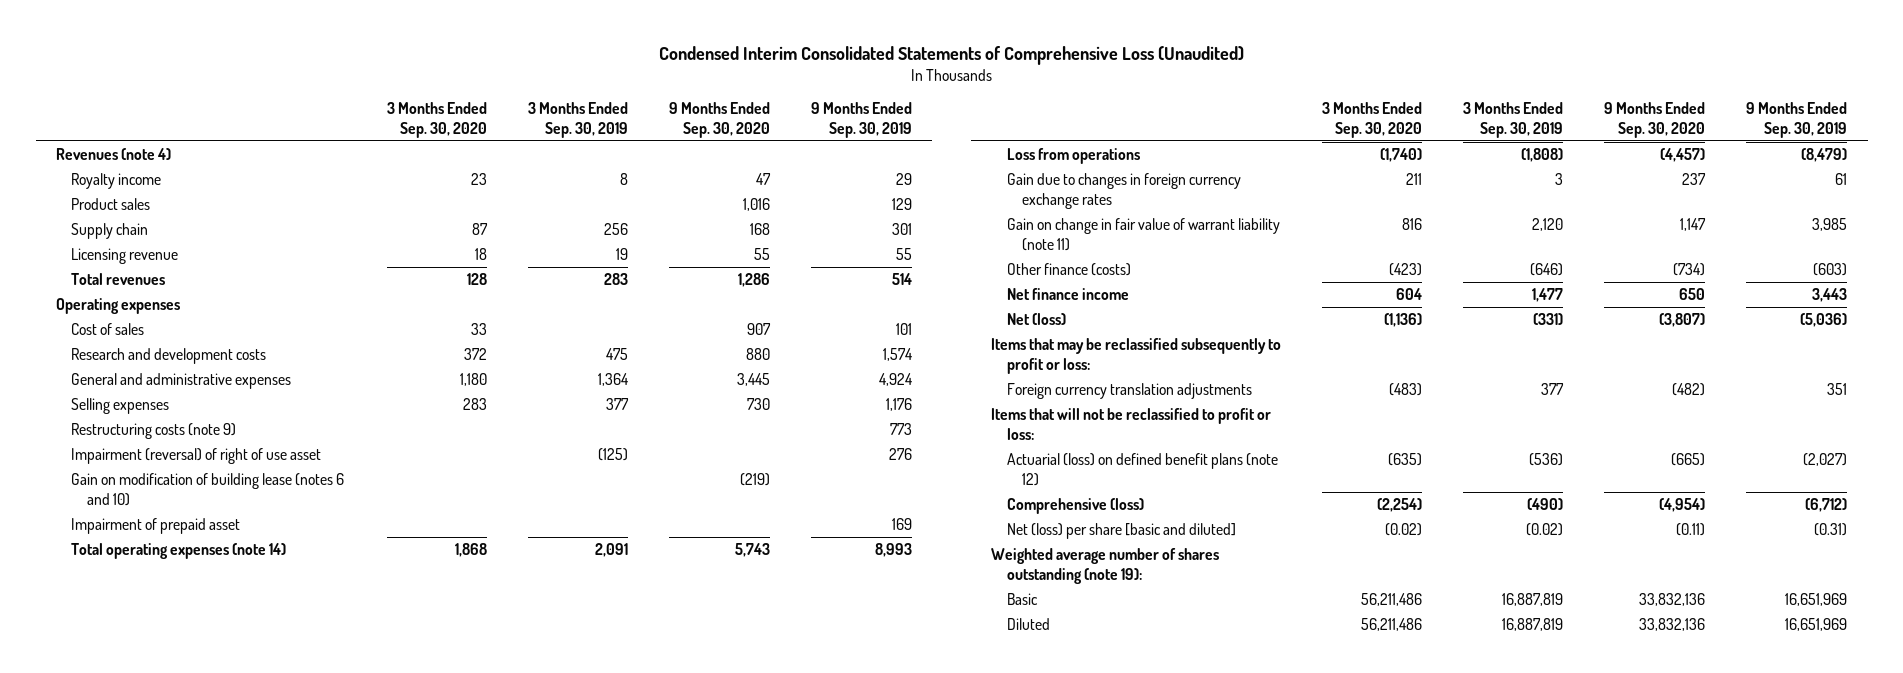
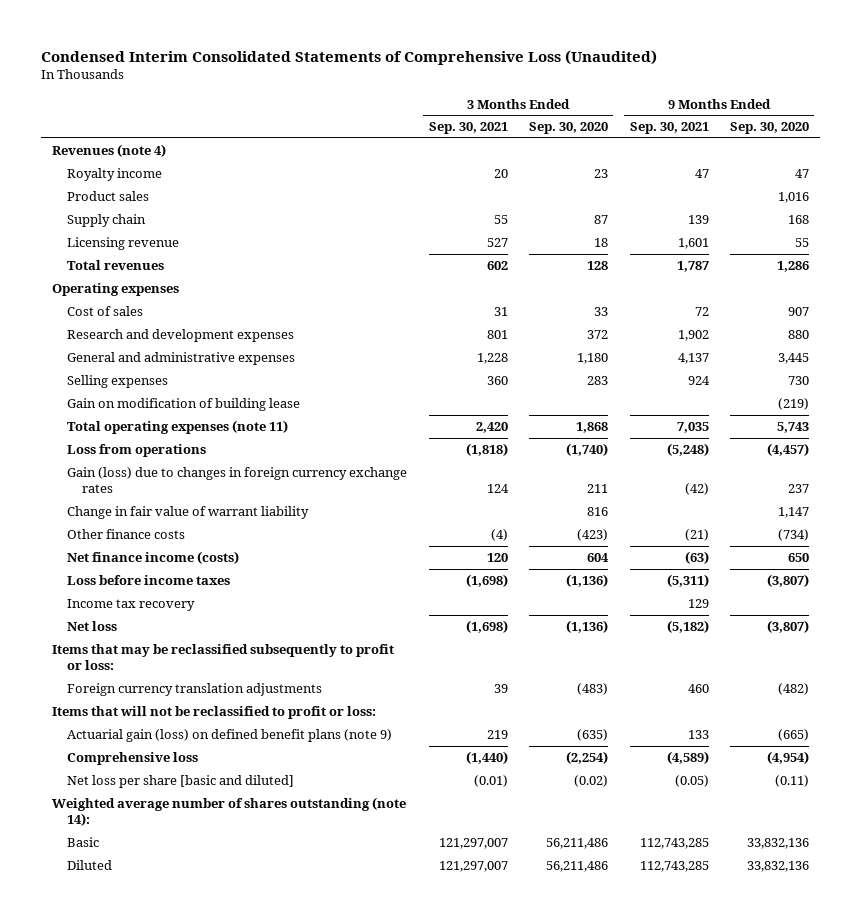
[528,102,629,138] 3 Months Ended Sep. 30, 2019 -> none
[810,102,912,138] 9 Months Ended Sep. 30, 2019 -> none
none -> [428,122,508,135] Sep. 30, 2021
none -> [629,122,709,135] Sep. 30, 2021
[71,348,267,365] Research and development costs -> [67,329,295,343] Research and development expenses
[71,423,237,440] Restructuring costs (note 9) -> none
[71,448,322,465] Impairment (reversal) of right of use asset -> none
[71,518,241,535] Impairment of prepaid asset -> none
[71,473,345,506] Gain on modification of building lease (notes 6 and 10) -> [67,398,301,412] Gain on modification of building lease
[71,543,287,560] Total operating expenses (note 14) -> [67,420,289,435] Total operating expenses (note 11)
[1006,173,1241,209] Gain due to changes in foreign currency exchange rates -> [67,467,408,494] Gain (loss) due to changes in foreign currency exchange rates
[1006,218,1280,251] Gain on change in fair value of warrant liability (note 11) -> [67,506,310,520] Change in fair value of warrant liability
[1006,263,1131,277] Other finance (costs) -> [67,529,186,540] Other finance costs
[1006,288,1129,301] Net finance income -> [67,551,240,565] Net finance income (costs)
none -> [67,575,231,586] Loss before income taxes
none -> [67,599,196,612] Income tax recovery
[1006,313,1066,326] Net (loss) -> [67,621,118,632] Net loss
[1006,453,1278,486] Actuarial (loss) on defined benefit plans (note 12) -> [67,729,393,743] Actuarial gain (loss) on defined benefit plans (note 9)
[1006,498,1144,515] Comprehensive (loss) -> [67,752,199,766] Comprehensive loss
[1006,523,1236,540] Net (loss) per share [basic and diluted] -> [67,775,295,789] Net loss per share [basic and diluted]
[991,548,1220,584] Weighted average number of shares outstanding (note 19): -> [51,797,406,827] Weighted average number of shares outstanding (note 14):

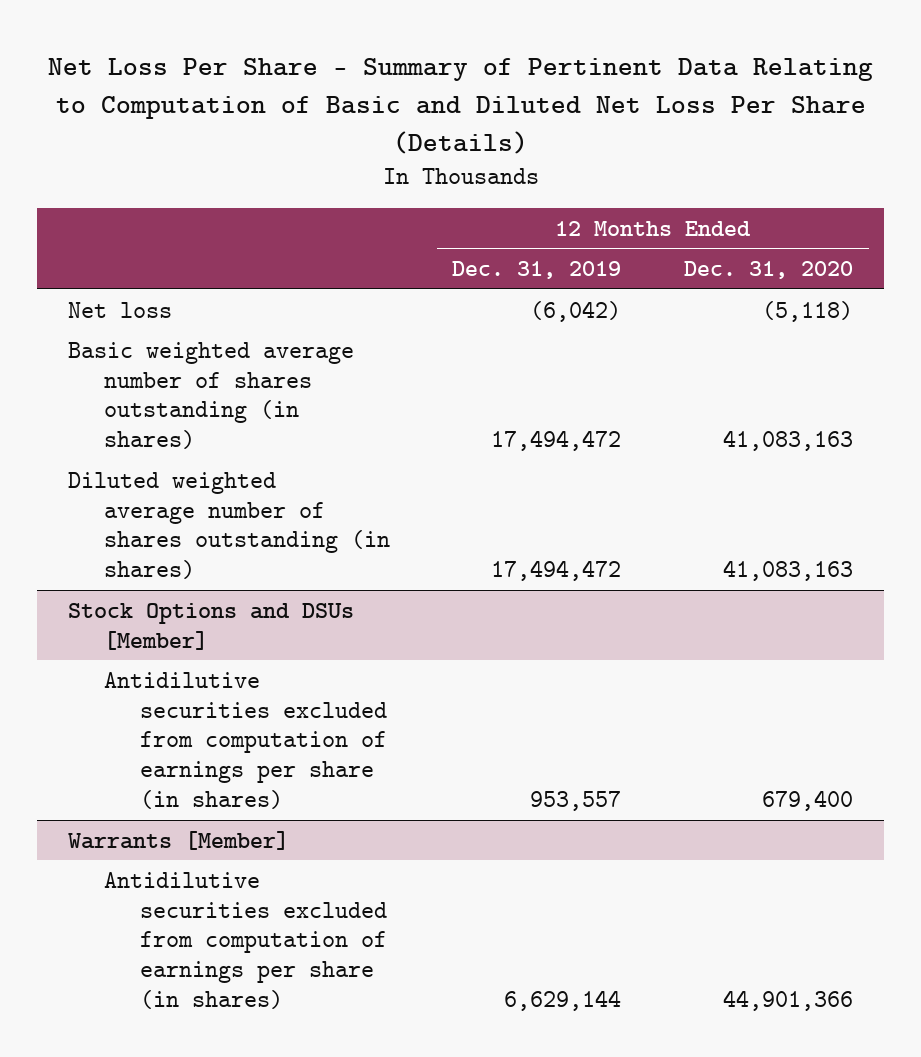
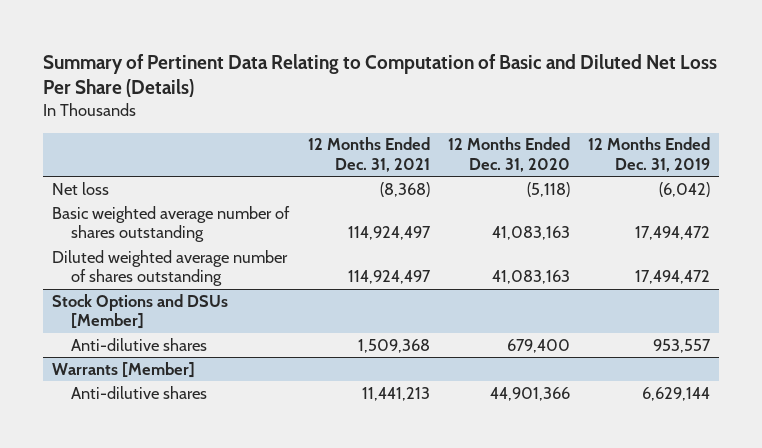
[47,57,873,154] Net Loss Per Share - Summary of Pertinent Data Relating to Computation of Basic and Diluted Net Loss Per Share (Details) -> [43,53,718,98] Summary of Pertinent Data Relating to Computation of Basic and Diluted Net Loss Per Share (Details)
none -> [307,137,430,172] 12 Months Ended Dec. 31, 2021
[68,341,355,450] Basic weighted average number of shares outstanding (in shares) -> [52,205,291,243] Basic weighted average number of shares outstanding
[68,471,390,580] Diluted weighted average number of shares outstanding (in shares) -> [52,249,289,287] Diluted weighted average number of shares outstanding
[103,671,387,810] Antidilutive securities excluded from computation of earnings per share (in shares) -> [70,337,207,351] Anti-dilutive shares
[103,871,387,1010] Antidilutive securities excluded from computation of earnings per share (in shares) -> [70,385,207,399] Anti-dilutive shares

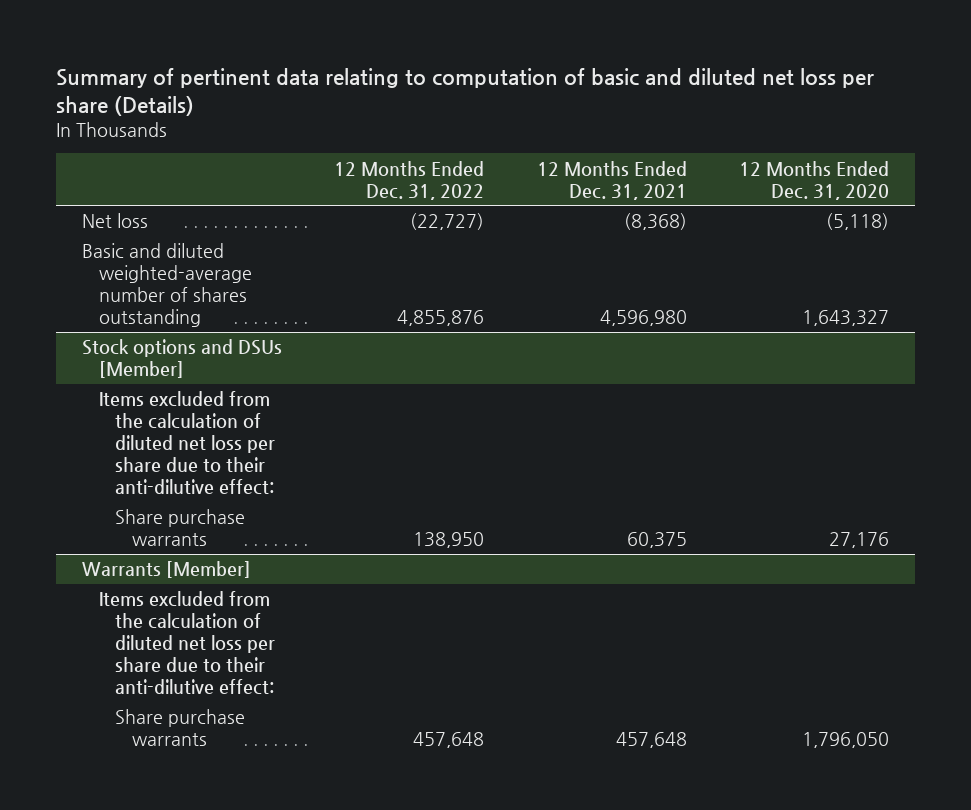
[43,53,718,98] Summary of Pertinent Data Relating to Computation of Basic and Diluted Net Loss Per Share (Details) -> [56,67,875,116] Summary of pertinent data relating to computation of basic and diluted net loss per share (Details)
[588,137,711,172] 12 Months Ended Dec. 31, 2019 -> none
none -> [334,160,485,200] 12 Months Ended Dec. 31, 2022
[52,249,289,287] Diluted weighted average number of shares outstanding -> none
[70,337,207,351] Anti-dilutive shares -> none
[52,205,291,243] Basic weighted average number of shares outstanding -> [82,243,252,328] Basic and diluted weighted-average number of shares outstanding
[347,226,431,241] 114,924,497 -> [599,310,687,327] 4,596,980
[491,226,570,241] 41,083,163 -> [801,310,889,327] 1,643,327
[52,293,229,330] Stock Options and DSUs [Member] -> [82,339,283,379] Stock options and DSUs [Member]
none -> [98,391,276,496] Items excluded from the calculation of diluted net loss per share due to their anti-dilutive effect:
none -> [115,509,246,547] Share purchase warrants
[70,385,207,399] Anti-dilutive shares -> none
none -> [98,591,276,696] Items excluded from the calculation of diluted net loss per share due to their anti-dilutive effect:
none -> [115,709,246,747] Share purchase warrants

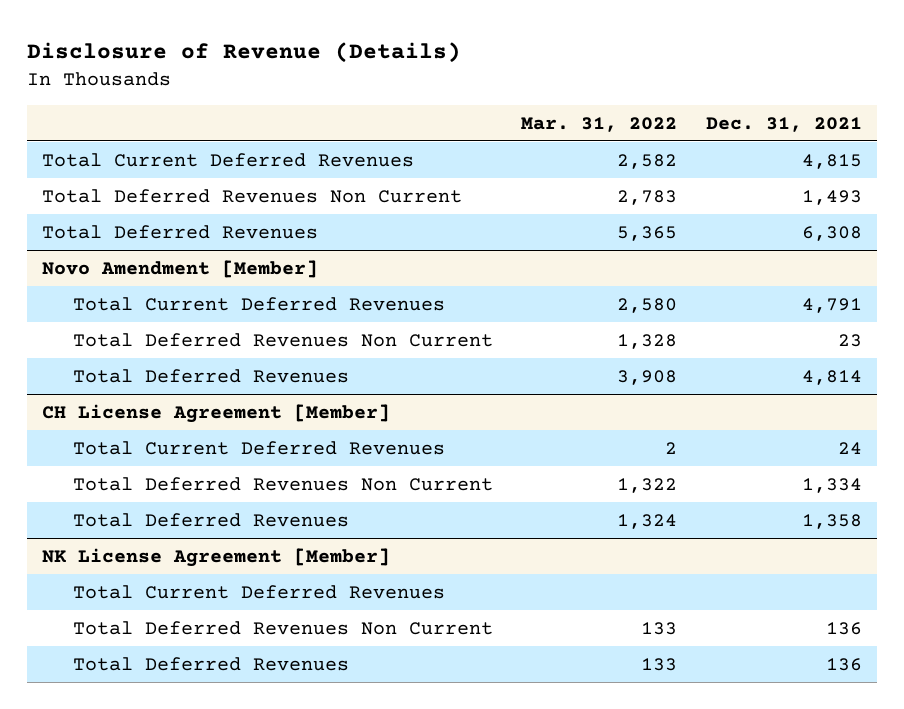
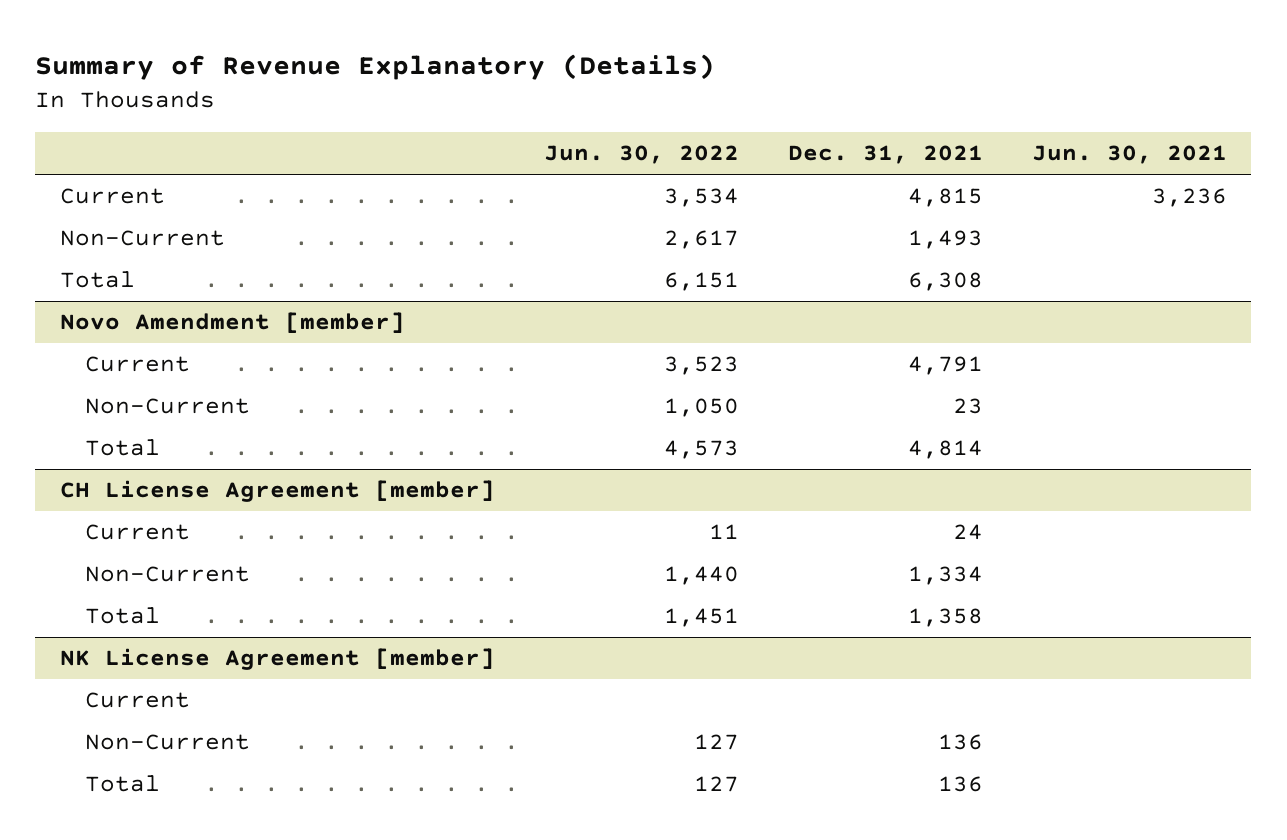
[27,42,462,64] Disclosure of Revenue (Details) -> [35,53,716,80] Summary of Revenue Explanatory (Details)
[521,116,678,132] Mar. 31, 2022 -> none
none -> [543,145,739,165] Jun. 30, 2022
none -> [1031,145,1227,165] Jun. 30, 2021
[41,152,414,167] Total Current Deferred Revenues -> [59,188,165,205] Current
[41,188,462,203] Total Deferred Revenues Non Current -> [59,230,225,247] Non-Current
[41,224,318,239] Total Deferred Revenues -> [59,271,135,289] Total
[41,259,318,278] Novo Amendment [Member] -> [59,312,405,334] Novo Amendment [member]
[72,296,445,311] Total Current Deferred Revenues -> [84,356,190,373] Current
[72,332,493,347] Total Deferred Revenues Non Current -> [84,398,250,415] Non-Current
[72,368,349,383] Total Deferred Revenues -> [84,439,160,457] Total
[41,403,390,423] CH License Agreement [Member] -> [59,480,495,503] CH License Agreement [member]
[72,440,445,455] Total Current Deferred Revenues -> [84,524,190,541] Current
[72,476,493,491] Total Deferred Revenues Non Current -> [84,566,250,583] Non-Current
[72,512,349,527] Total Deferred Revenues -> [84,607,160,625] Total
[41,547,390,567] NK License Agreement [Member] -> [59,648,495,671] NK License Agreement [member]
[72,584,445,599] Total Current Deferred Revenues -> [84,692,190,709] Current
[72,620,493,635] Total Deferred Revenues Non Current -> [84,734,250,751] Non-Current
[72,656,349,671] Total Deferred Revenues -> [84,775,160,793] Total

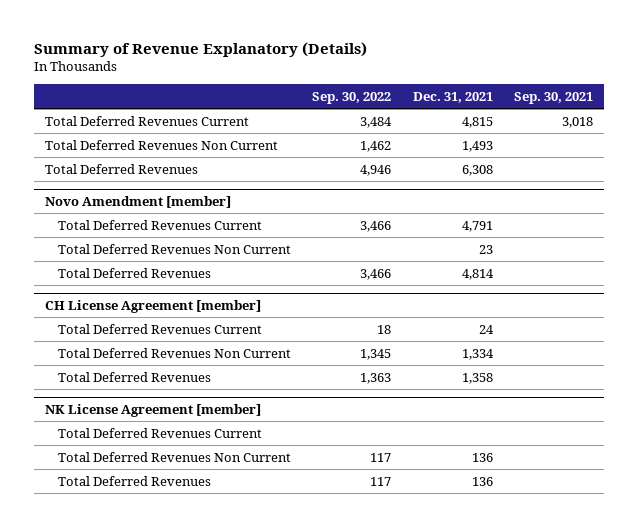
[543,145,739,165] Jun. 30, 2022 -> none
[1031,145,1227,165] Jun. 30, 2021 -> none
none -> [312,91,392,104] Sep. 30, 2022
none -> [514,91,594,104] Sep. 30, 2021
[59,188,165,205] Current -> [44,115,249,126] Total Deferred Revenues Current
[59,230,225,247] Non-Current -> [44,139,278,150] Total Deferred Revenues Non Current
[59,271,135,289] Total -> [44,163,198,174] Total Deferred Revenues
[84,356,190,373] Current -> [57,219,262,230] Total Deferred Revenues Current
[84,398,250,415] Non-Current -> [57,243,291,254] Total Deferred Revenues Non Current
[84,439,160,457] Total -> [57,267,211,278] Total Deferred Revenues
[84,524,190,541] Current -> [57,323,262,334] Total Deferred Revenues Current
[84,566,250,583] Non-Current -> [57,347,291,358] Total Deferred Revenues Non Current
[84,607,160,625] Total -> [57,371,211,382] Total Deferred Revenues
[84,692,190,709] Current -> [57,427,262,438] Total Deferred Revenues Current
[84,734,250,751] Non-Current -> [57,451,291,462] Total Deferred Revenues Non Current
[84,775,160,793] Total -> [57,475,211,486] Total Deferred Revenues

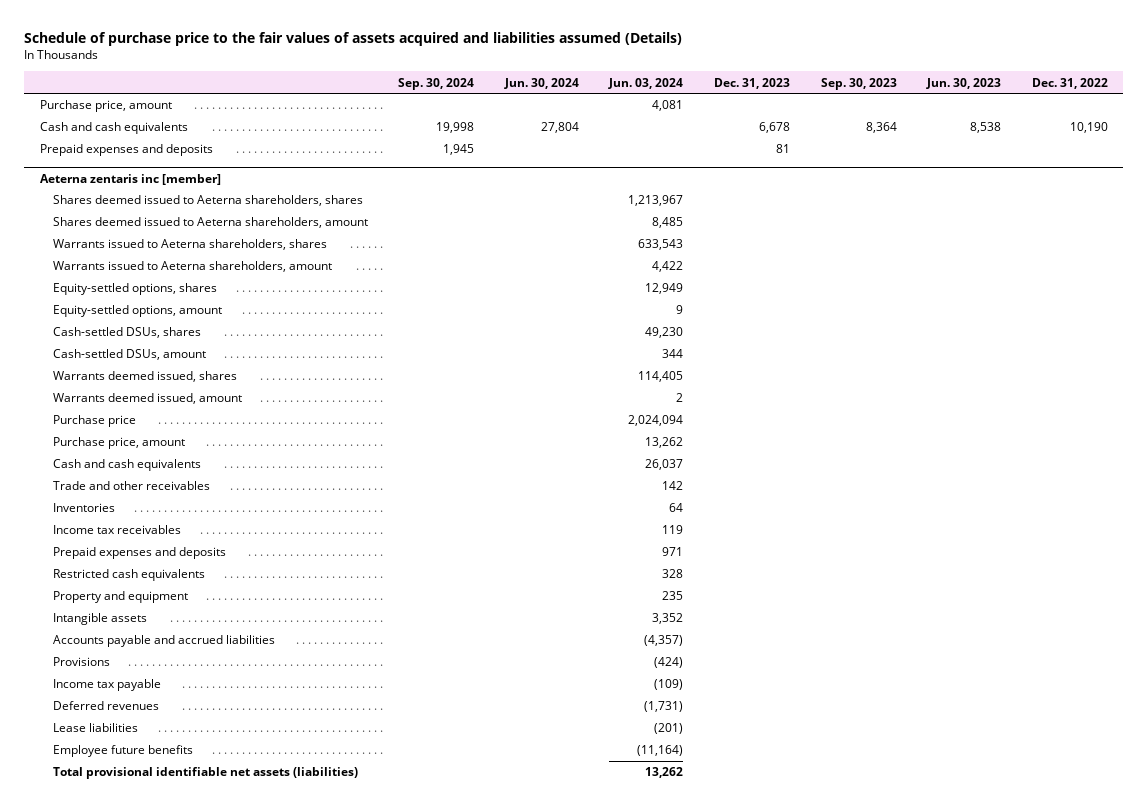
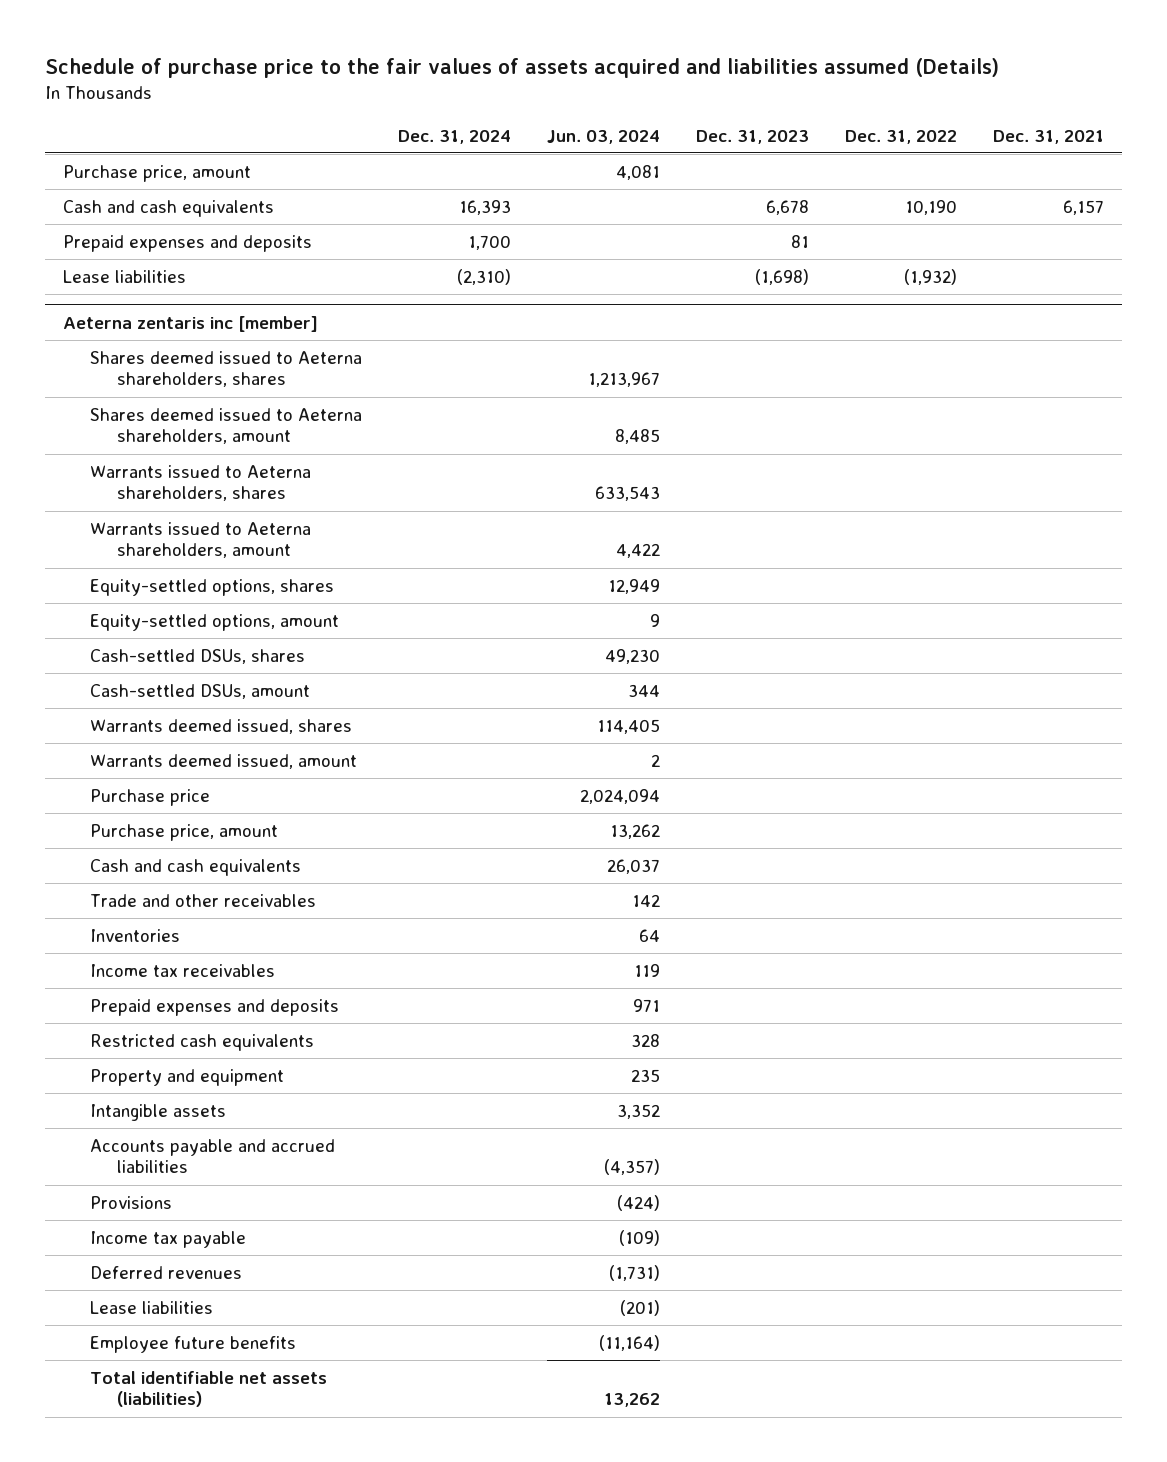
[398,77,475,90] Sep. 30, 2024 -> none
[503,77,579,89] Jun. 30, 2024 -> none
[820,77,897,90] Sep. 30, 2023 -> none
[926,77,1002,89] Jun. 30, 2023 -> none
none -> [398,129,512,144] Dec. 31, 2024
none -> [992,129,1104,144] Dec. 31, 2021
none -> [63,269,187,283] Lease liabilities
[52,767,358,780] Total provisional identifiable net assets (liabilities) -> [90,1370,328,1408] Total identifiable net assets (liabilities)

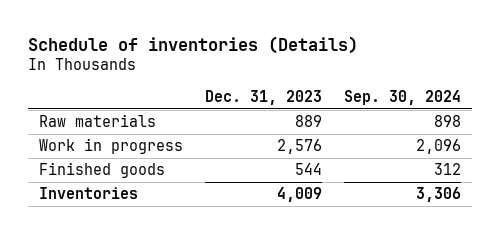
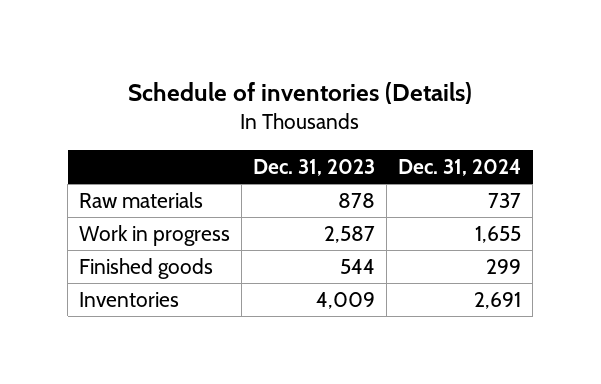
[344,90,462,106] Sep. 30, 2024 -> none
none -> [398,158,522,176] Dec. 31, 2024
[295,115,323,128] 889 -> [338,192,376,208] 878
[277,139,323,155] 2,576 -> [324,225,376,243] 2,587

